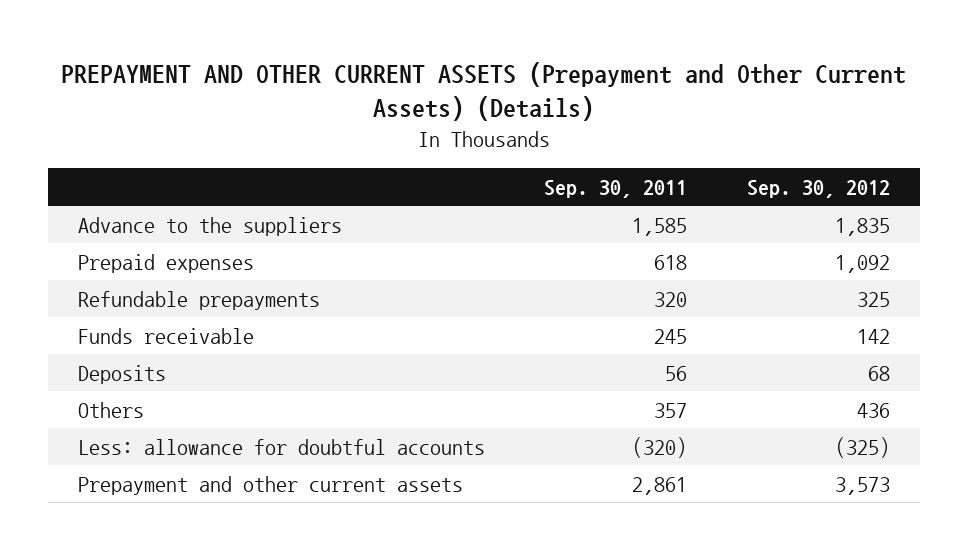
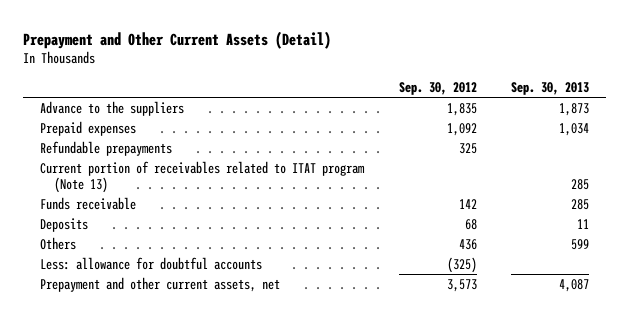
[60,61,906,122] PREPAYMENT AND OTHER CURRENT ASSETS (Prepayment and Other Current Assets) (Details) -> [23,30,332,49] Prepayment and Other Current Assets (Detail)
[544,179,688,198] Sep. 30, 2011 -> none
none -> [510,82,589,96] Sep. 30, 2013
none -> [40,160,366,194] Current portion of receivables related to ITAT program (Note 13)
[77,475,463,495] Prepayment and other current assets -> [40,276,281,292] Prepayment and other current assets, net

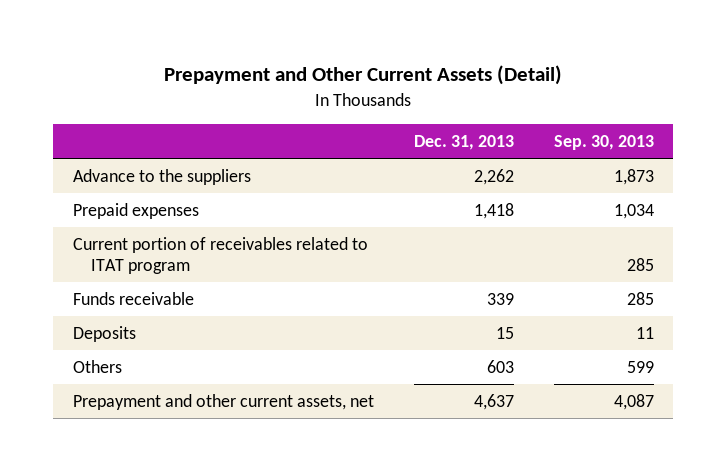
[398,82,477,96] Sep. 30, 2012 -> none
none -> [413,134,514,150] Dec. 31, 2013
[40,140,173,156] Refundable prepayments -> none
[40,160,366,194] Current portion of receivables related to ITAT program (Note 13) -> [73,236,369,274] Current portion of receivables related to ITAT program
[40,256,263,270] Less: allowance for doubtful accounts -> none

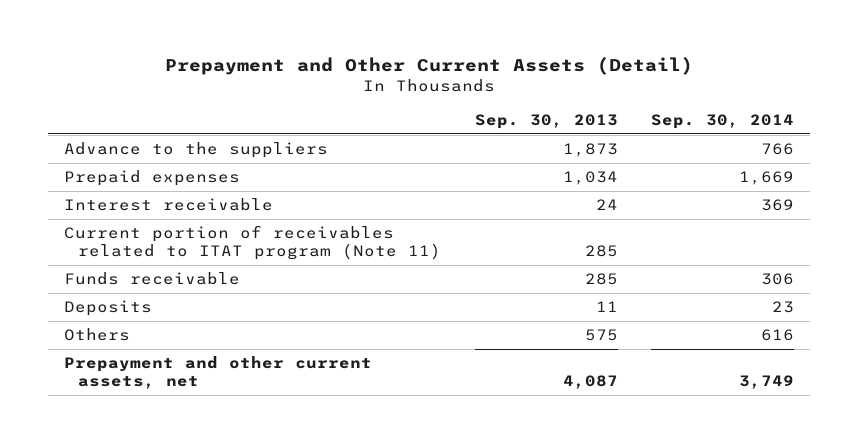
[413,134,514,150] Dec. 31, 2013 -> none
none -> [650,113,794,129] Sep. 30, 2014
none -> [64,198,274,212] Interest receivable
[73,236,369,274] Current portion of receivables related to ITAT program -> [64,225,442,261] Current portion of receivables related to ITAT program (Note 11)
[626,360,654,373] 599 -> [584,329,618,342] 575

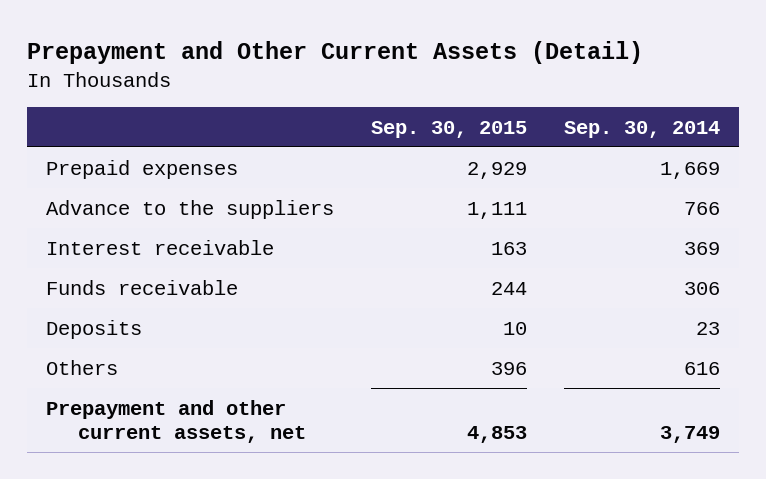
[474,113,618,129] Sep. 30, 2013 -> none
none -> [370,120,527,138] Sep. 30, 2015
[64,142,329,159] Advance to the suppliers -> [45,199,334,219] Advance to the suppliers
[64,225,442,261] Current portion of receivables related to ITAT program (Note 11) -> none

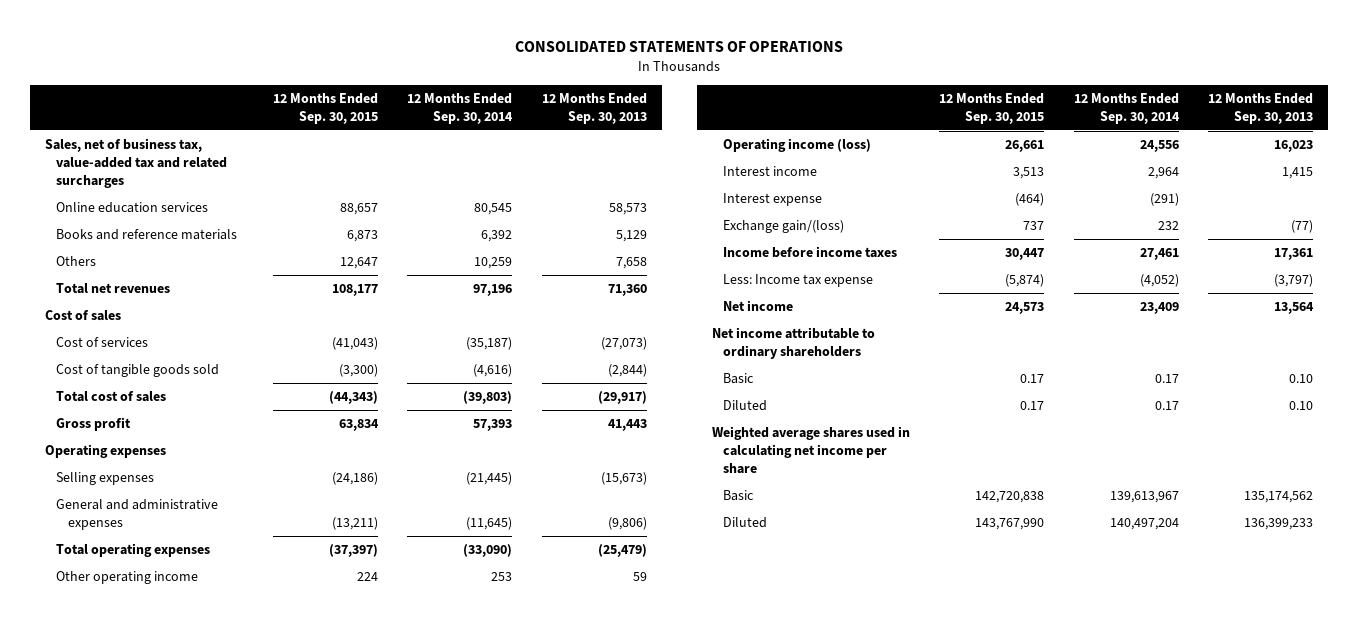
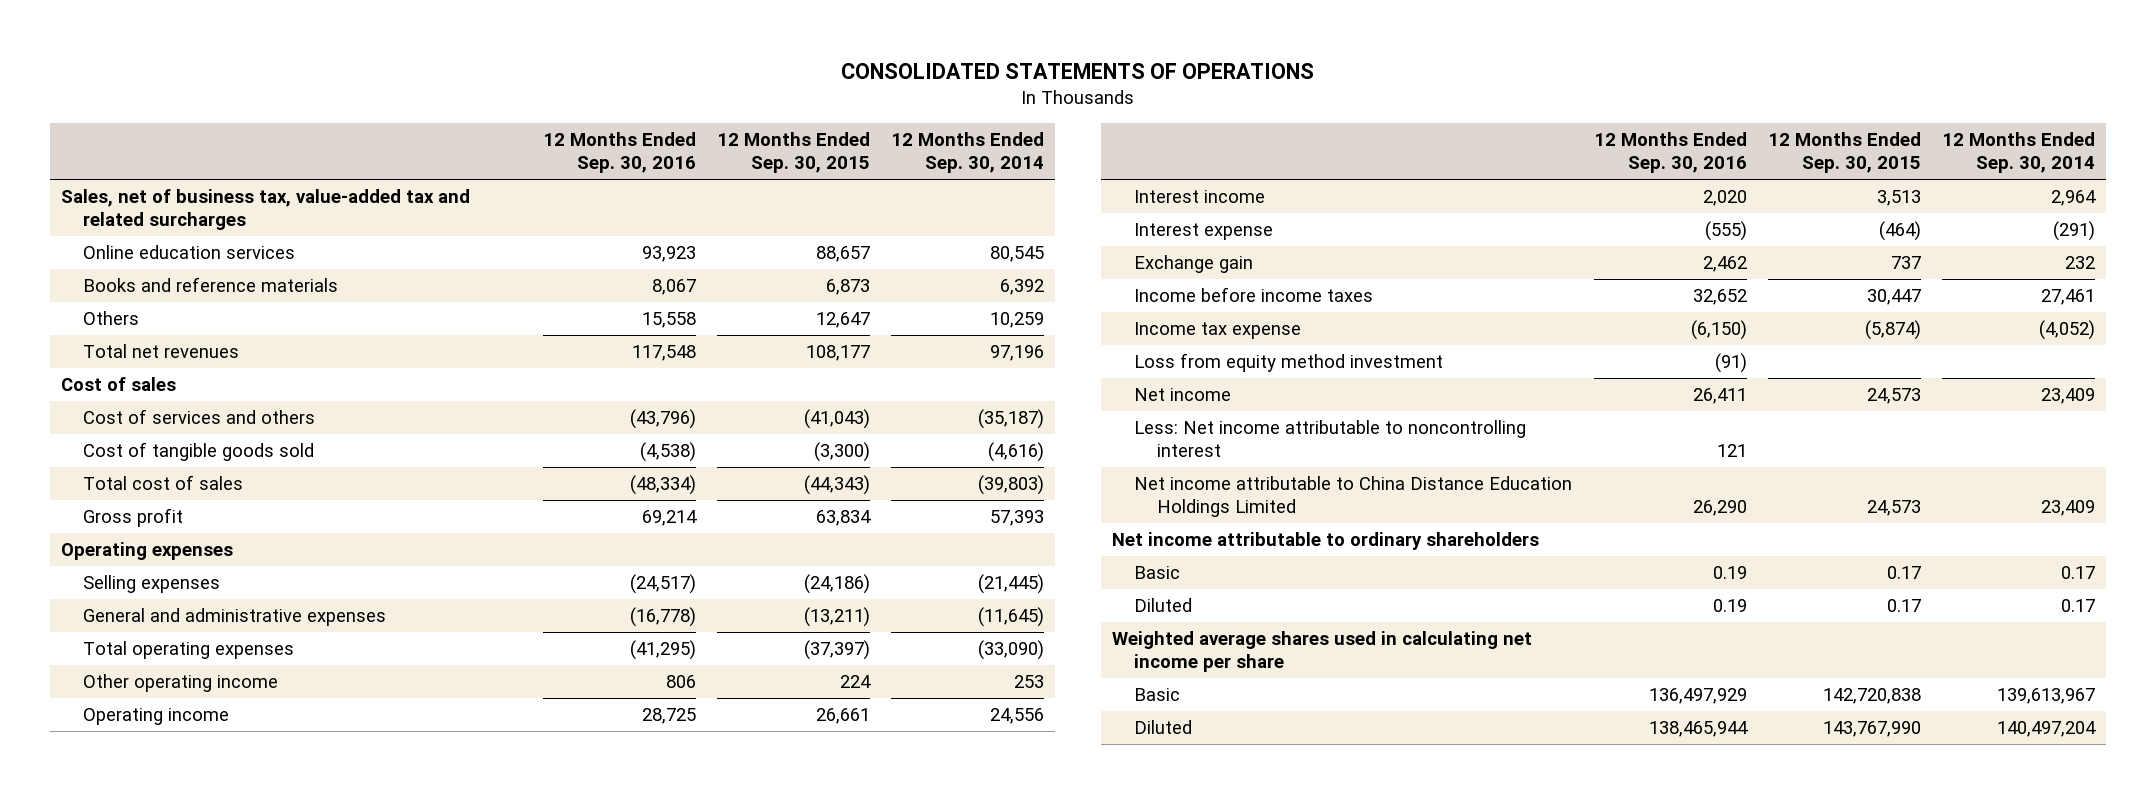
[542,93,648,125] 12 Months Ended Sep. 30, 2013 -> none
none -> [542,132,696,174] 12 Months Ended Sep. 30, 2016
[56,337,149,348] Cost of services -> [83,409,316,425] Cost of services and others
[722,138,871,153] Operating income (loss) -> [83,708,230,726] Operating income
[722,220,844,234] Exchange gain/(loss) -> [1134,255,1254,274] Exchange gain
[722,274,873,288] Less: Income tax expense -> [1134,322,1302,340] Income tax expense
none -> [1134,353,1444,373] Loss from equity method investment
none -> [1134,420,1527,458] Less: Net income attributable to noncontrolling interest
none -> [1134,476,1573,518] Net income attributable to China Distance Education Holdings Limited

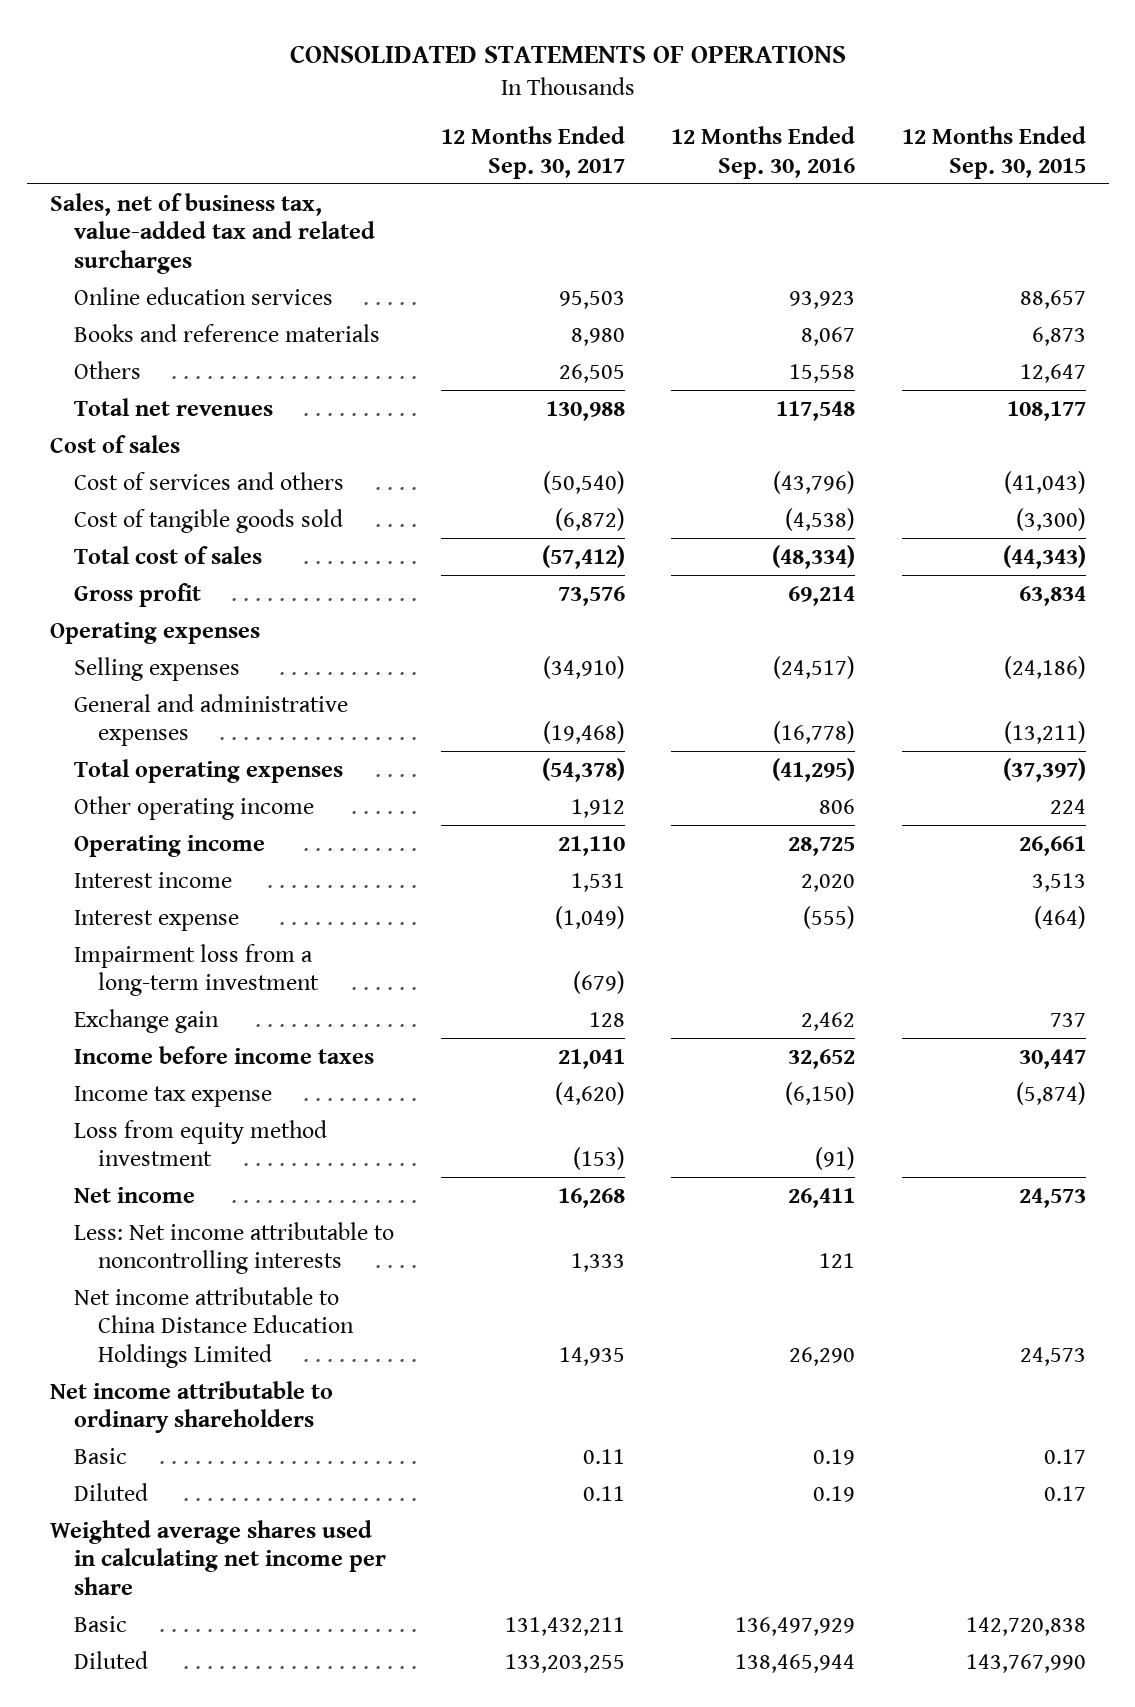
[891,132,1045,174] 12 Months Ended Sep. 30, 2014 -> none
none -> [440,126,625,179] 12 Months Ended Sep. 30, 2017
none -> [74,943,320,997] Impairment loss from a long-term investment
[1134,420,1527,458] Less: Net income attributable to noncontrolling interest -> [74,1221,395,1275] Less: Net income attributable to noncontrolling interests

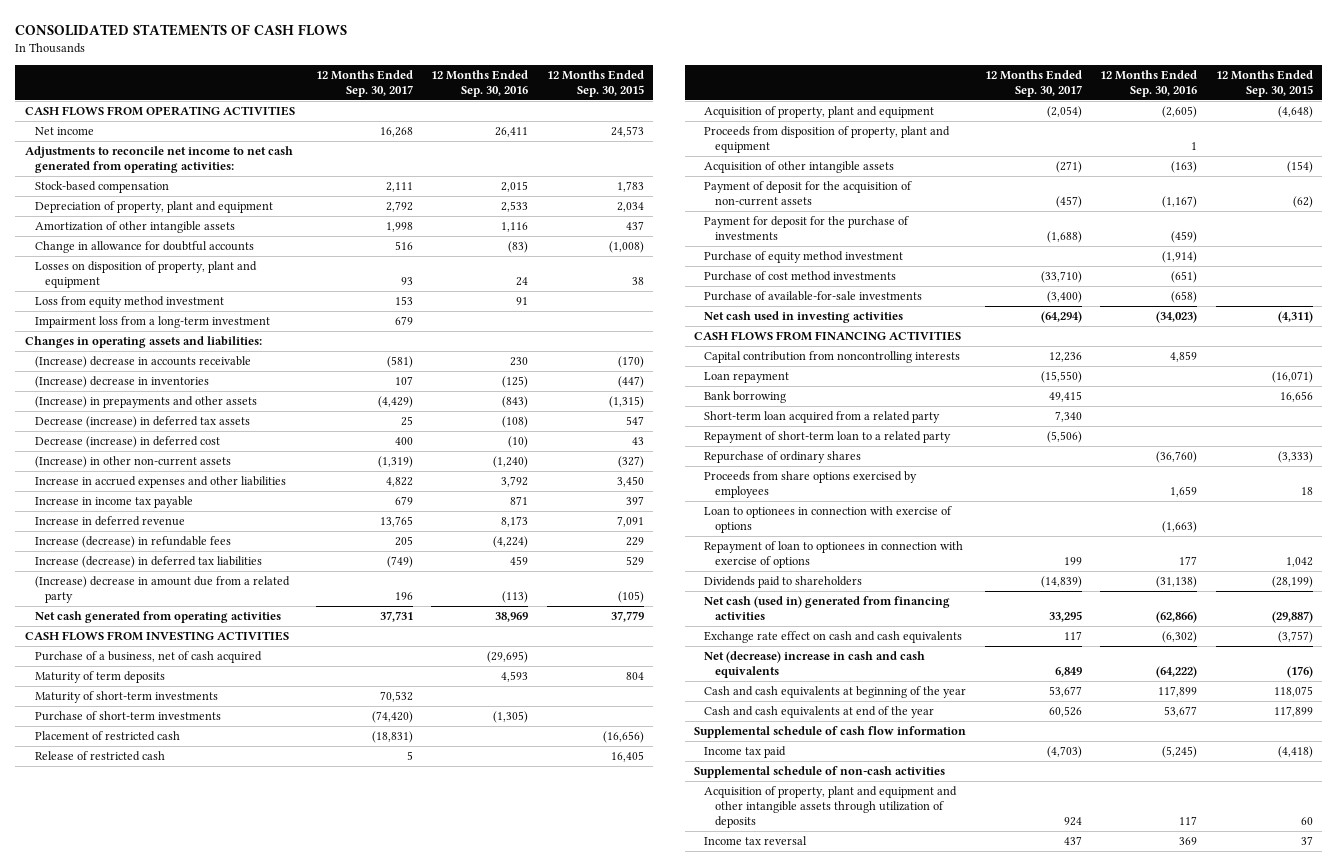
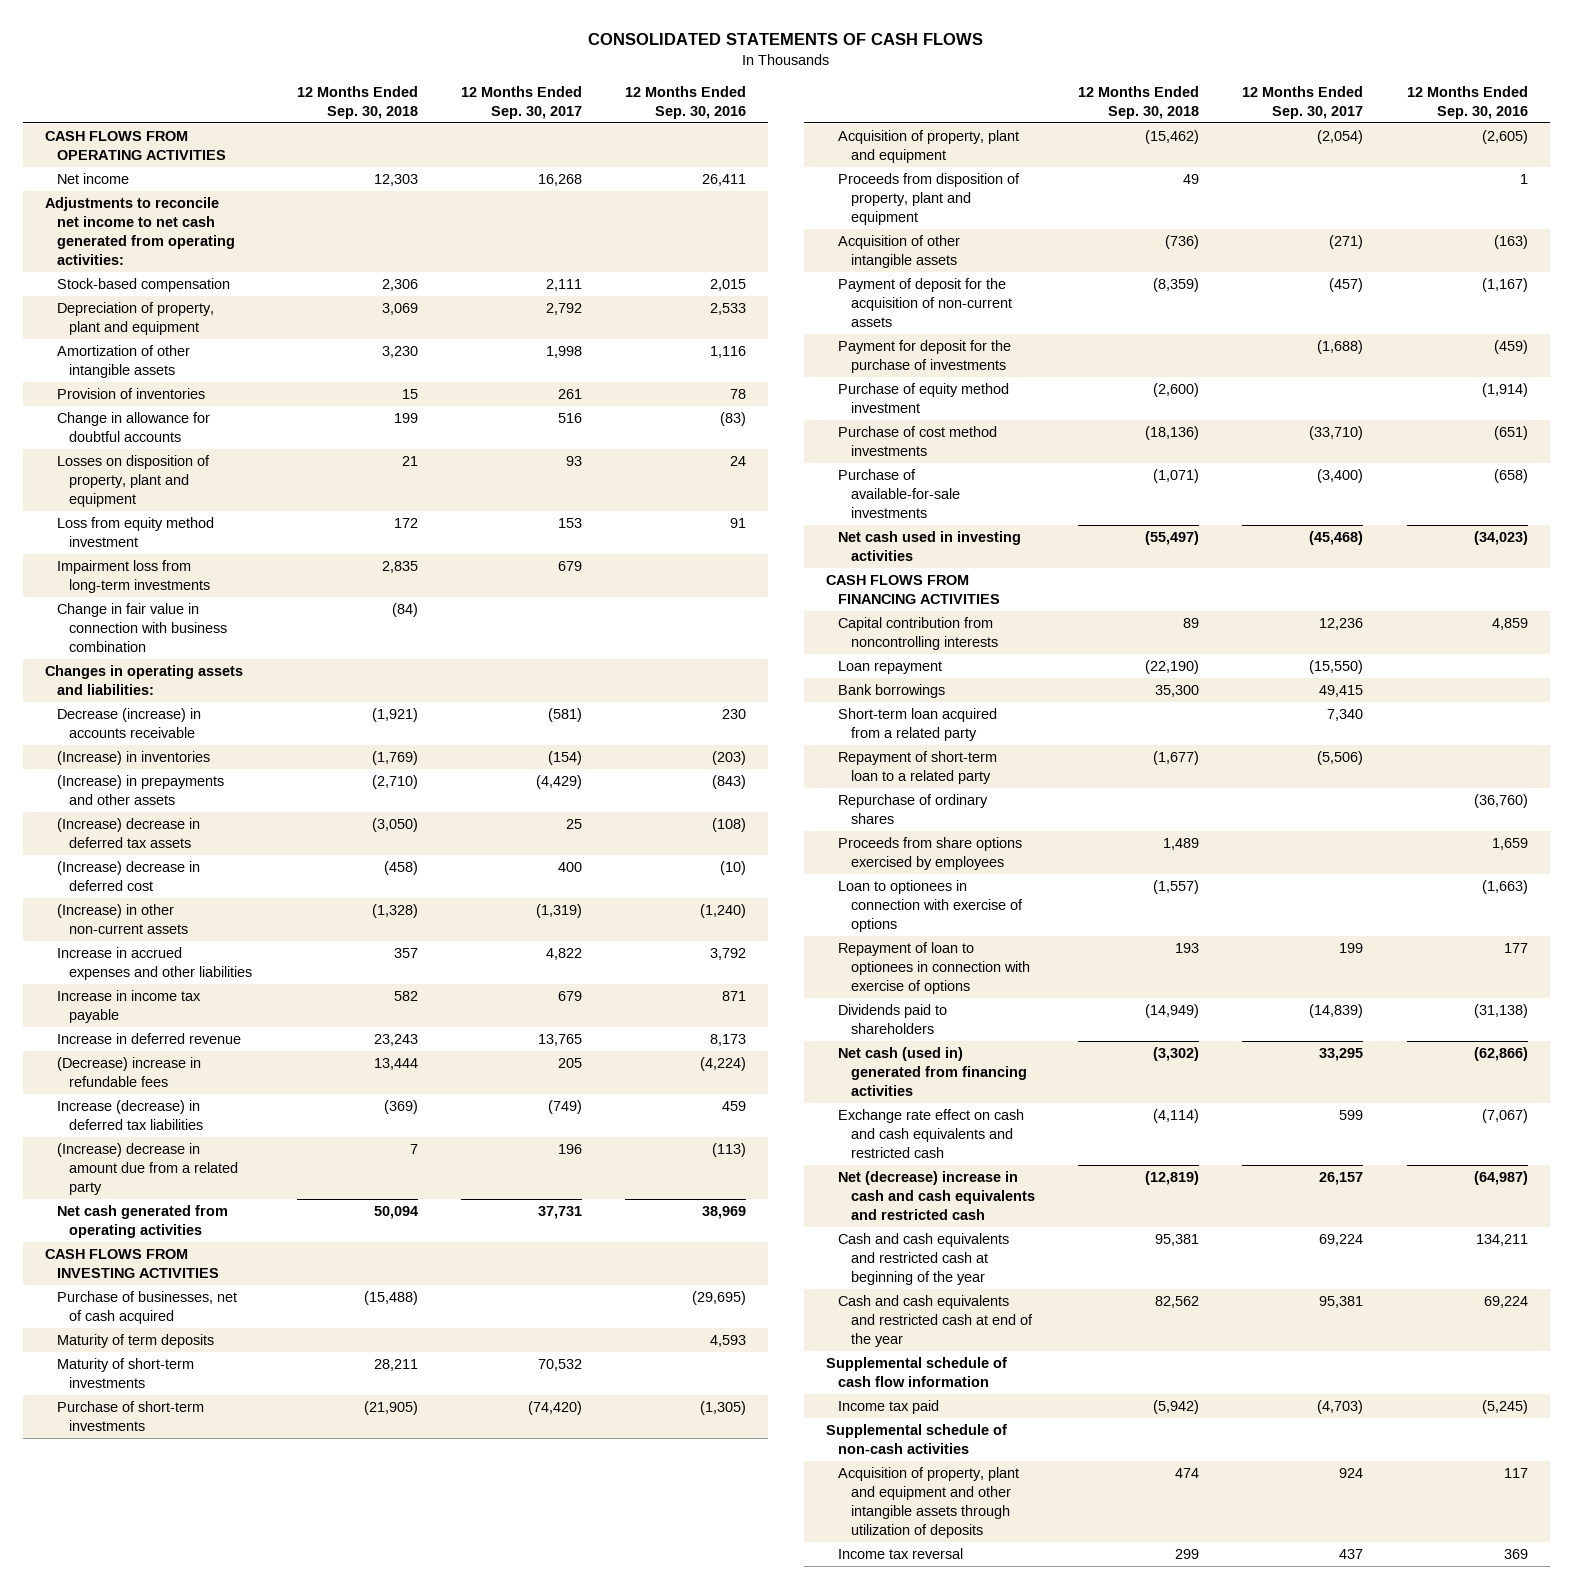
[546,70,644,97] 12 Months Ended Sep. 30, 2015 -> none
none -> [296,85,418,119] 12 Months Ended Sep. 30, 2018
none -> [56,388,205,400] Provision of inventories
[35,316,271,329] Impairment loss from a long-term investment -> [56,560,211,593] Impairment loss from long-term investments
none -> [56,603,228,652] Change in fair value in connection with business combination
[35,356,252,369] (Increase) decrease in accounts receivable -> [56,708,201,738] Decrease (increase) in accounts receivable
[35,376,210,389] (Increase) decrease in inventories -> [56,751,210,766] (Increase) in inventories
[394,376,413,386] 107 -> [547,751,582,766] (154)
[502,376,529,389] (125) -> [712,751,747,766] (203)
[35,416,251,429] Decrease (increase) in deferred tax assets -> [56,818,200,848] (Increase) decrease in deferred tax assets
[35,436,221,449] Decrease (increase) in deferred cost -> [56,861,200,891] (Increase) decrease in deferred cost
[35,536,232,549] Increase (decrease) in refundable fees -> [56,1057,201,1087] (Decrease) increase in refundable fees
[35,651,263,664] Purchase of a business, net of cash acquired -> [56,1291,237,1324] Purchase of businesses, net of cash acquired
[35,731,181,742] Placement of restricted cash -> none
[35,751,166,762] Release of restricted cash -> none
[1040,311,1082,324] (64,294) -> [1309,531,1364,546] (45,468)
[704,391,787,404] Bank borrowing -> [838,684,946,699] Bank borrowings
[704,631,963,644] Exchange rate effect on cash and cash equivalents -> [838,1109,1025,1158] Exchange rate effect on cash and cash equivalents and restricted cash
[1063,631,1082,641] 117 -> [1339,1110,1364,1121] 599
[1162,631,1198,644] (6,302) -> [1481,1109,1528,1124] (7,067)
[704,651,926,678] Net (decrease) increase in cash and cash equivalents -> [838,1171,1035,1220] Net (decrease) increase in cash and cash equivalents and restricted cash
[1054,666,1082,677] 6,849 -> [1319,1172,1364,1186] 26,157
[1156,665,1198,678] (64,222) -> [1473,1171,1528,1186] (64,987)
[704,686,967,699] Cash and cash equivalents at beginning of the year -> [838,1233,1010,1285] Cash and cash equivalents and restricted cash at beginning of the year
[1048,686,1082,698] 53,677 -> [1319,1234,1364,1247] 69,224
[1158,686,1198,698] 117,899 -> [1475,1234,1528,1247] 134,211
[704,706,935,719] Cash and cash equivalents at end of the year -> [838,1295,1033,1347] Cash and cash equivalents and restricted cash at end of the year
[1048,706,1082,718] 60,526 -> [1319,1296,1364,1309] 95,381
[1164,706,1198,718] 53,677 -> [1483,1296,1528,1309] 69,224

